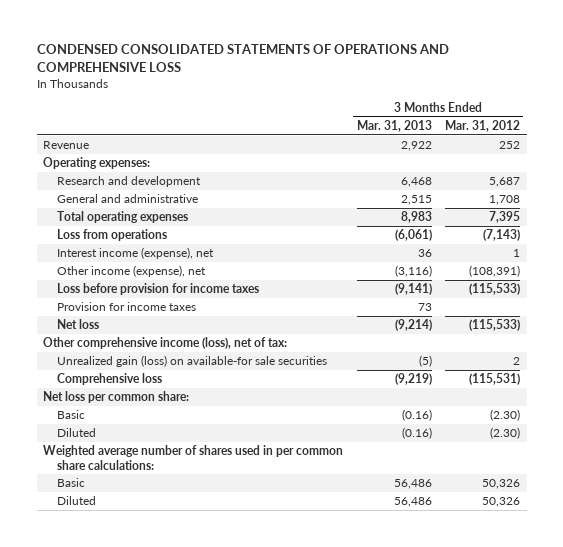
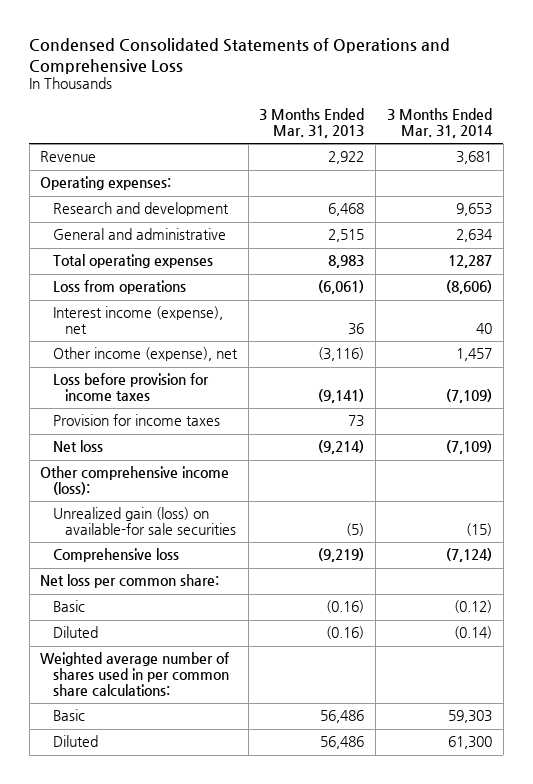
[36,44,449,73] CONDENSED CONSOLIDATED STATEMENTS OF OPERATIONS AND COMPREHENSIVE LOSS -> [29,37,451,74] Condensed Consolidated Statements of Operations and Comprehensive Loss
[445,119,521,132] Mar. 31, 2012 -> none
none -> [387,108,494,139] 3 Months Ended Mar. 31, 2014
[43,336,288,349] Other comprehensive income (loss), net of tax: -> [40,466,230,496] Other comprehensive income (loss):

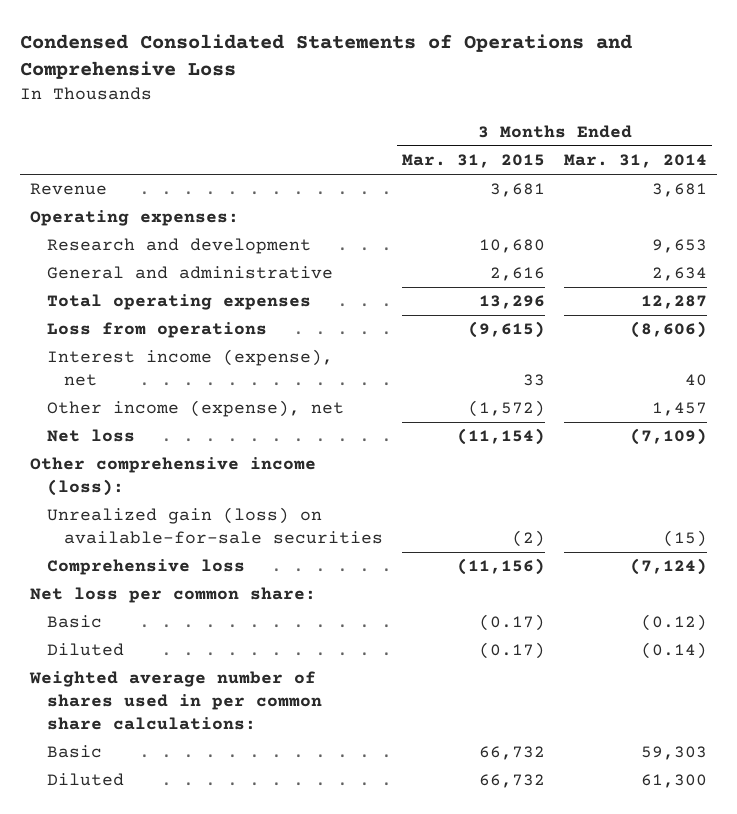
[259,108,365,139] 3 Months Ended Mar. 31, 2013 -> none
none -> [401,153,545,168] Mar. 31, 2015
[52,373,209,402] Loss before provision for income taxes -> none
[52,414,220,427] Provision for income taxes -> none
[52,507,237,536] Unrealized gain (loss) on available-for sale securities -> [46,507,383,544] Unrealized gain (loss) on available-for-sale securities

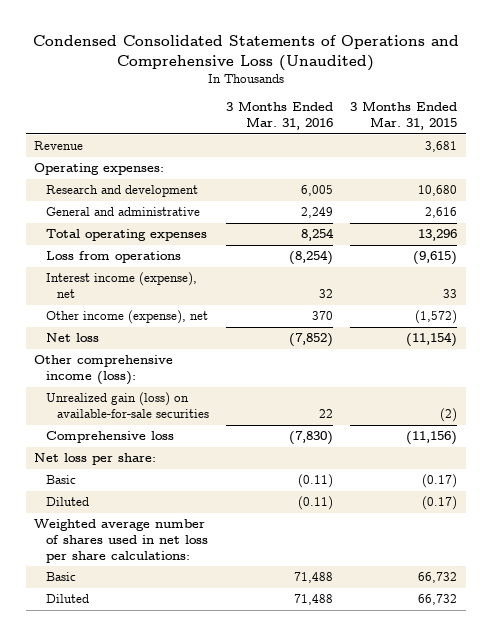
[19,33,632,80] Condensed Consolidated Statements of Operations and Comprehensive Loss -> [32,34,459,71] Condensed Consolidated Statements of Operations and Comprehensive Loss (Unaudited)
[564,153,708,168] Mar. 31, 2014 -> none
none -> [225,101,333,131] 3 Months Ended Mar. 31, 2016
[29,587,316,604] Net loss per common share: -> [34,453,157,466] Net loss per share:
[28,671,322,730] Weighted average number of shares used in per common share calculations: -> [34,519,208,563] Weighted average number of shares used in net loss per share calculations:

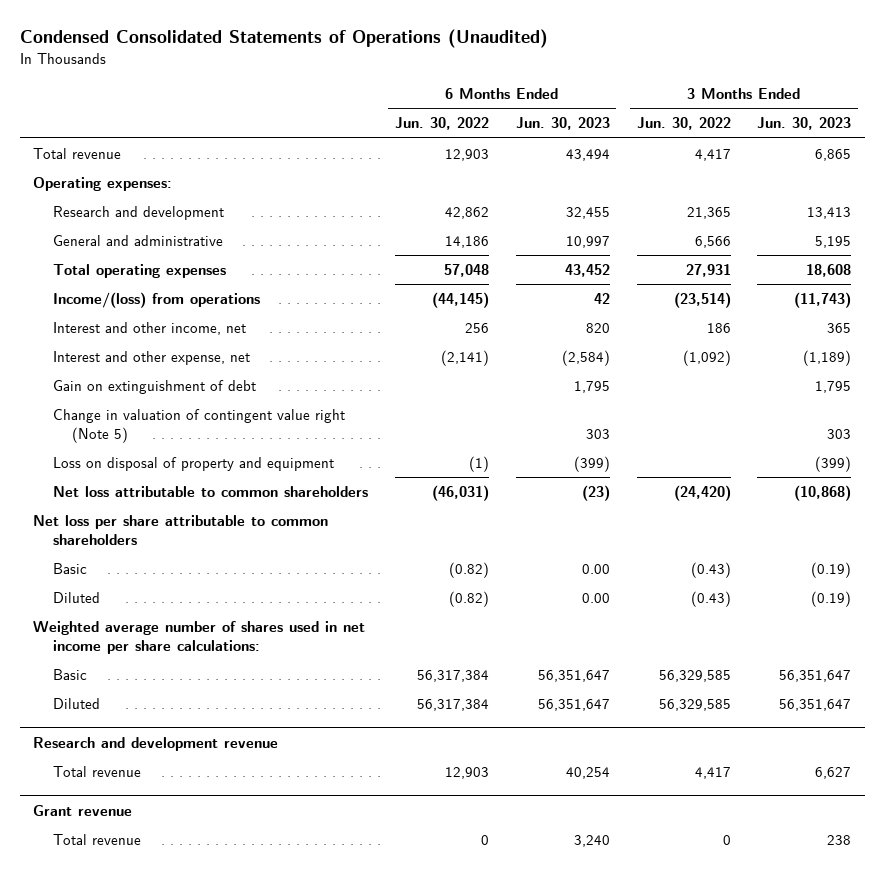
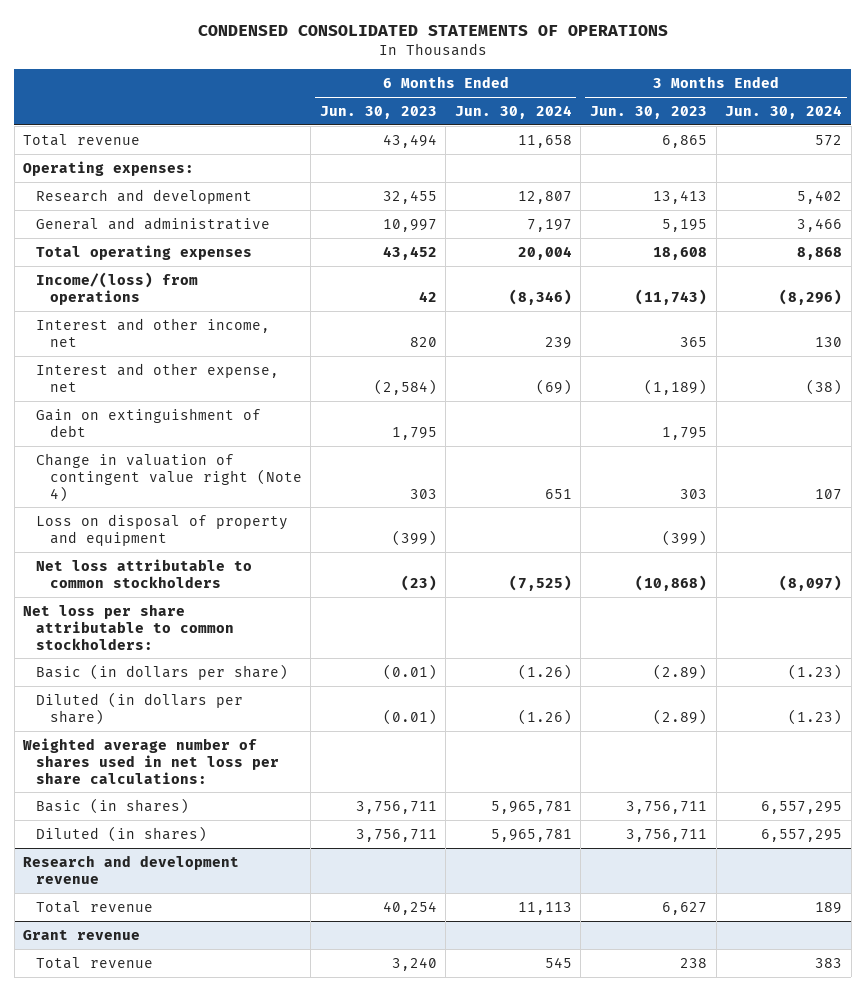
[19,29,548,49] Condensed Consolidated Statements of Operations (Unaudited) -> [197,25,668,37] CONDENSED CONSOLIDATED STATEMENTS OF OPERATIONS
[394,117,489,131] Jun. 30, 2022 -> none
[636,117,731,131] Jun. 30, 2022 -> none
none -> [454,104,572,119] Jun. 30, 2024
none -> [725,104,843,119] Jun. 30, 2024
[52,408,345,444] Change in valuation of contingent value right (Note 5) -> [36,452,302,502] Change in valuation of contingent value right (Note 4)
[52,485,368,497] Net loss attributable to common shareholders -> [36,558,253,588] Net loss attributable to common stockholders
[33,514,329,546] Net loss per share attributable to common shareholders -> [23,603,235,650] Net loss per share attributable to common stockholders:
[52,562,87,574] Basic -> [36,663,289,680] Basic (in dollars per share)
[581,563,610,574] 0.00 -> [382,663,437,680] (0.01)
[811,561,852,578] (0.19) -> [653,663,708,680] (2.89)
[52,591,100,603] Diluted -> [36,691,244,725] Diluted (in dollars per share)
[581,592,610,603] 0.00 -> [382,708,437,725] (0.01)
[811,590,852,607] (0.19) -> [653,708,708,725] (2.89)
[33,620,366,655] Weighted average number of shares used in net income per share calculations: -> [22,737,280,784] Weighted average number of shares used in net loss per share calculations:
[52,668,87,680] Basic -> [36,797,190,814] Basic (in shares)
[537,669,610,682] 56,351,647 -> [355,800,437,814] 3,756,711
[779,669,852,682] 56,351,647 -> [626,800,708,814] 3,756,711
[52,697,100,709] Diluted -> [36,825,208,842] Diluted (in shares)
[537,698,610,711] 56,351,647 -> [355,828,437,842] 3,756,711
[779,698,852,711] 56,351,647 -> [626,828,708,842] 3,756,711

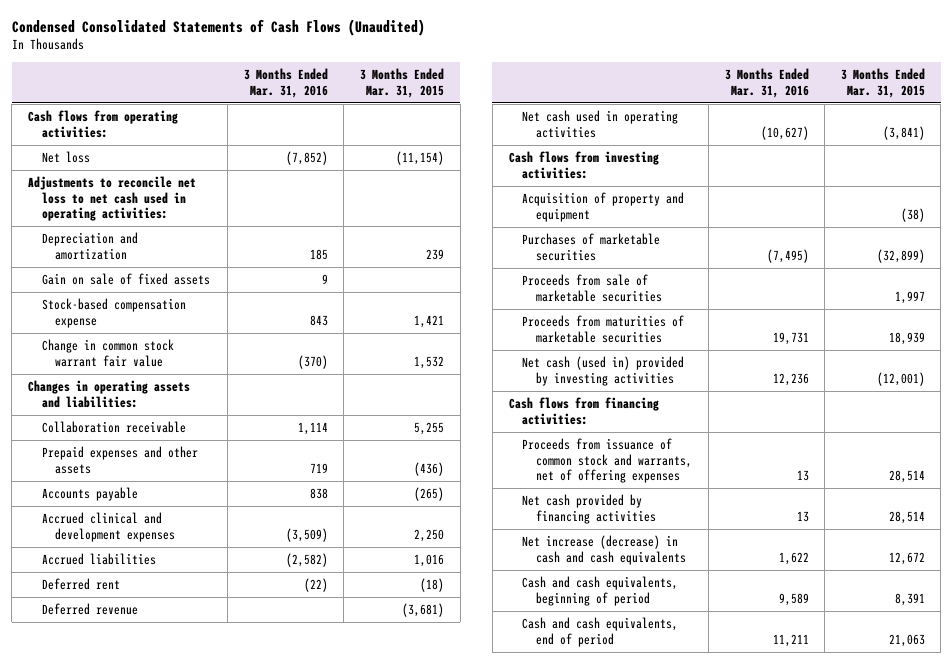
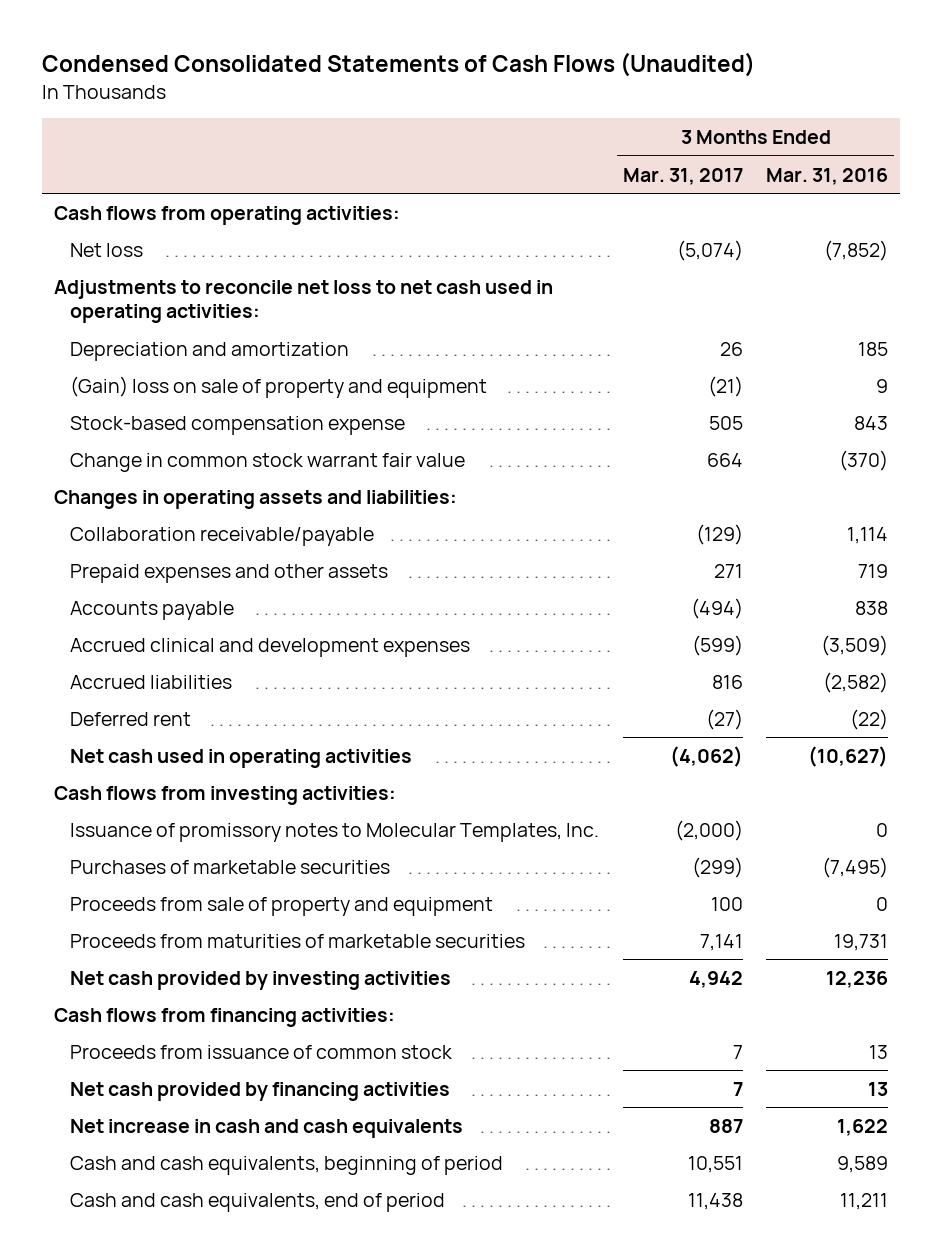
[359,67,444,98] 3 Months Ended Mar. 31, 2015 -> none
none -> [622,167,743,185] Mar. 31, 2017
[41,273,210,286] Gain on sale of fixed assets -> [69,375,487,398] (Gain) loss on sale of property and equipment
[41,421,186,434] Collaboration receivable -> [69,526,374,546] Collaboration receivable/payable
[41,603,138,616] Deferred revenue -> none
[522,192,685,222] Acquisition of property and equipment -> none
none -> [69,822,599,842] Issuance of promissory notes to Molecular Templates, Inc.
[522,274,663,302] Proceeds from sale of marketable securities -> none
none -> [69,896,493,916] Proceeds from sale of property and equipment
[522,356,685,386] Net cash (used in) provided by investing activities -> [69,970,451,990] Net cash provided by investing activities
[522,438,693,484] Proceeds from issuance of common stock and warrants, net of offering expenses -> [69,1044,453,1059] Proceeds from issuance of common stock
[522,535,687,565] Net increase (decrease) in cash and cash equivalents -> [69,1118,463,1138] Net increase in cash and cash equivalents

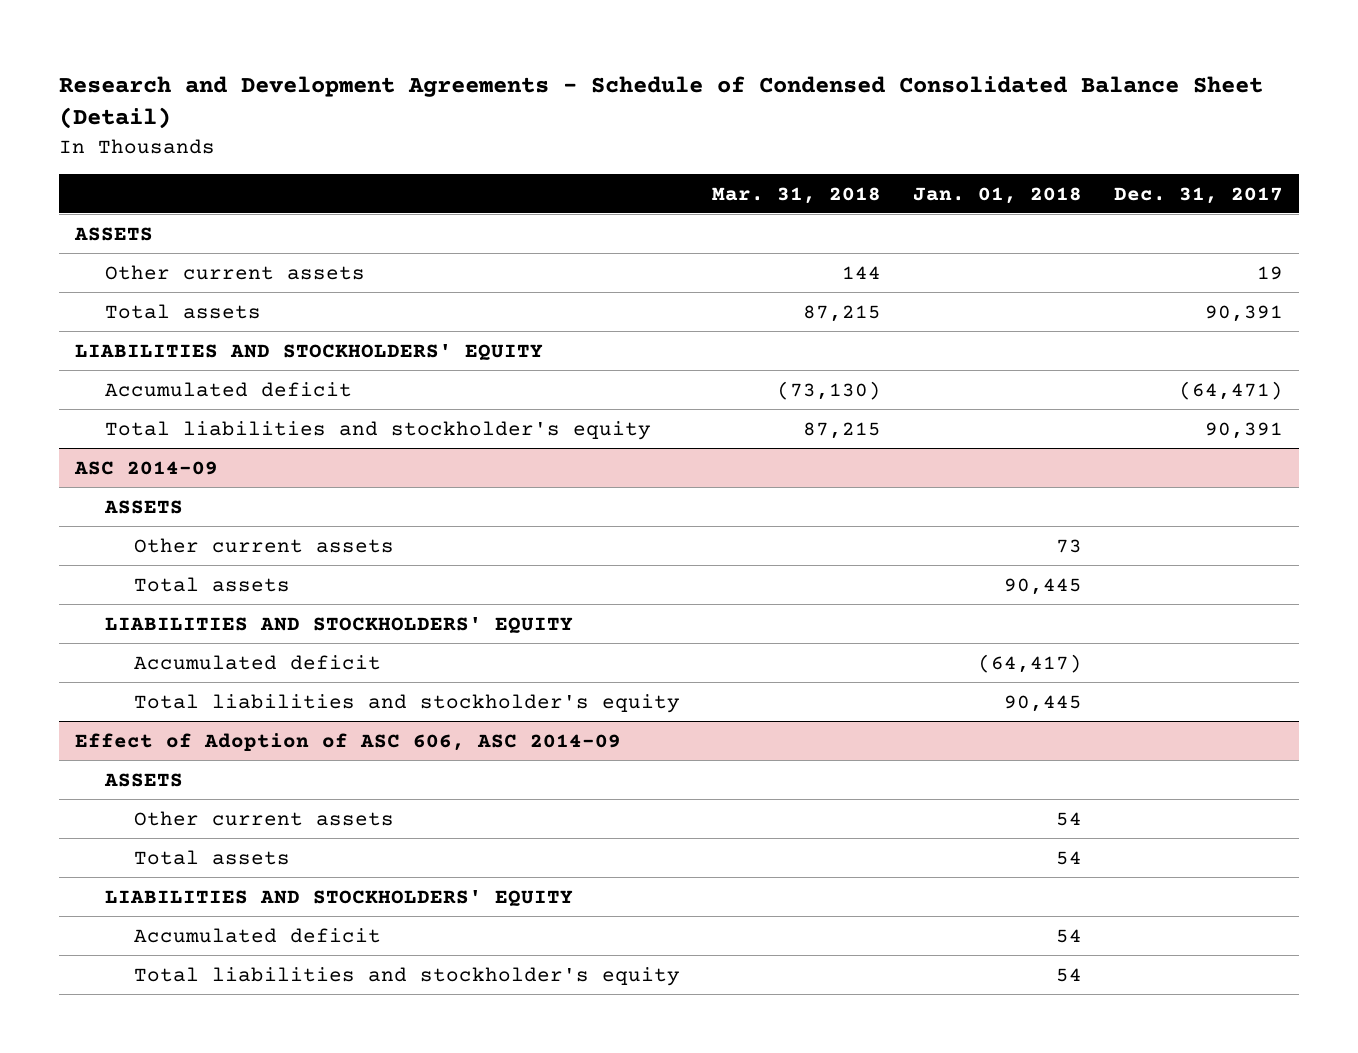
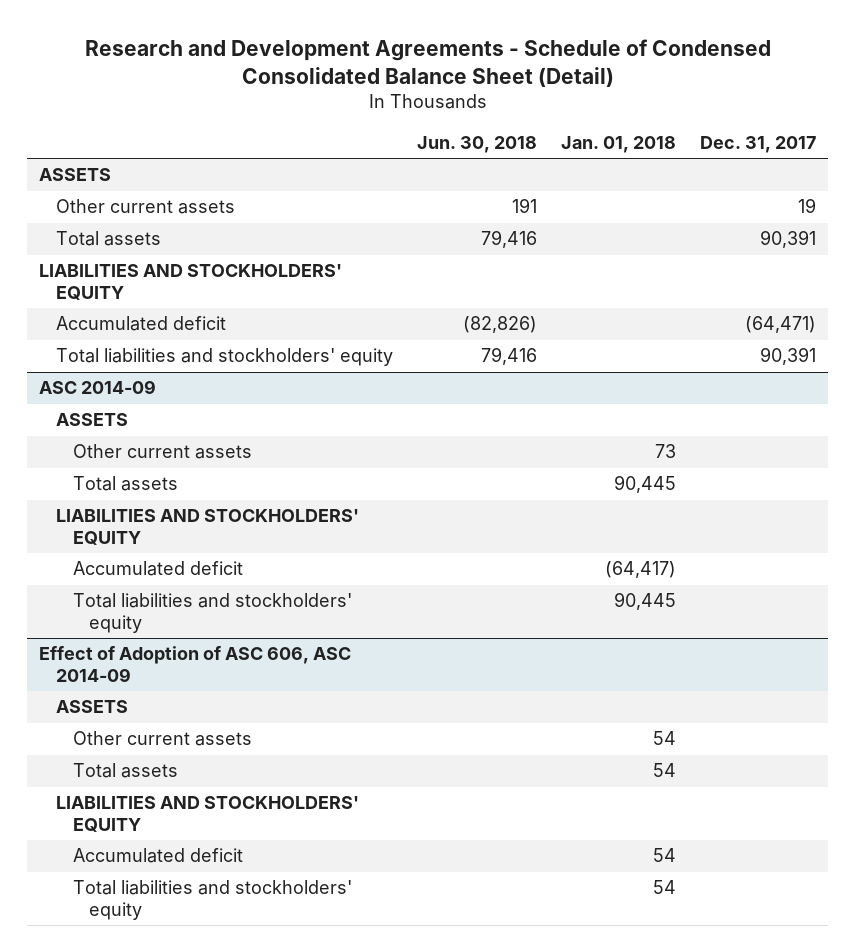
[712,186,882,204] Mar. 31, 2018 -> none
none -> [417,135,538,153] Jun. 30, 2018
[104,420,651,440] Total liabilities and stockholder's equity -> [56,348,394,367] Total liabilities and stockholders' equity
[134,693,681,713] Total liabilities and stockholder's equity -> [72,593,352,633] Total liabilities and stockholders' equity
[134,966,681,986] Total liabilities and stockholder's equity -> [72,880,352,920] Total liabilities and stockholders' equity

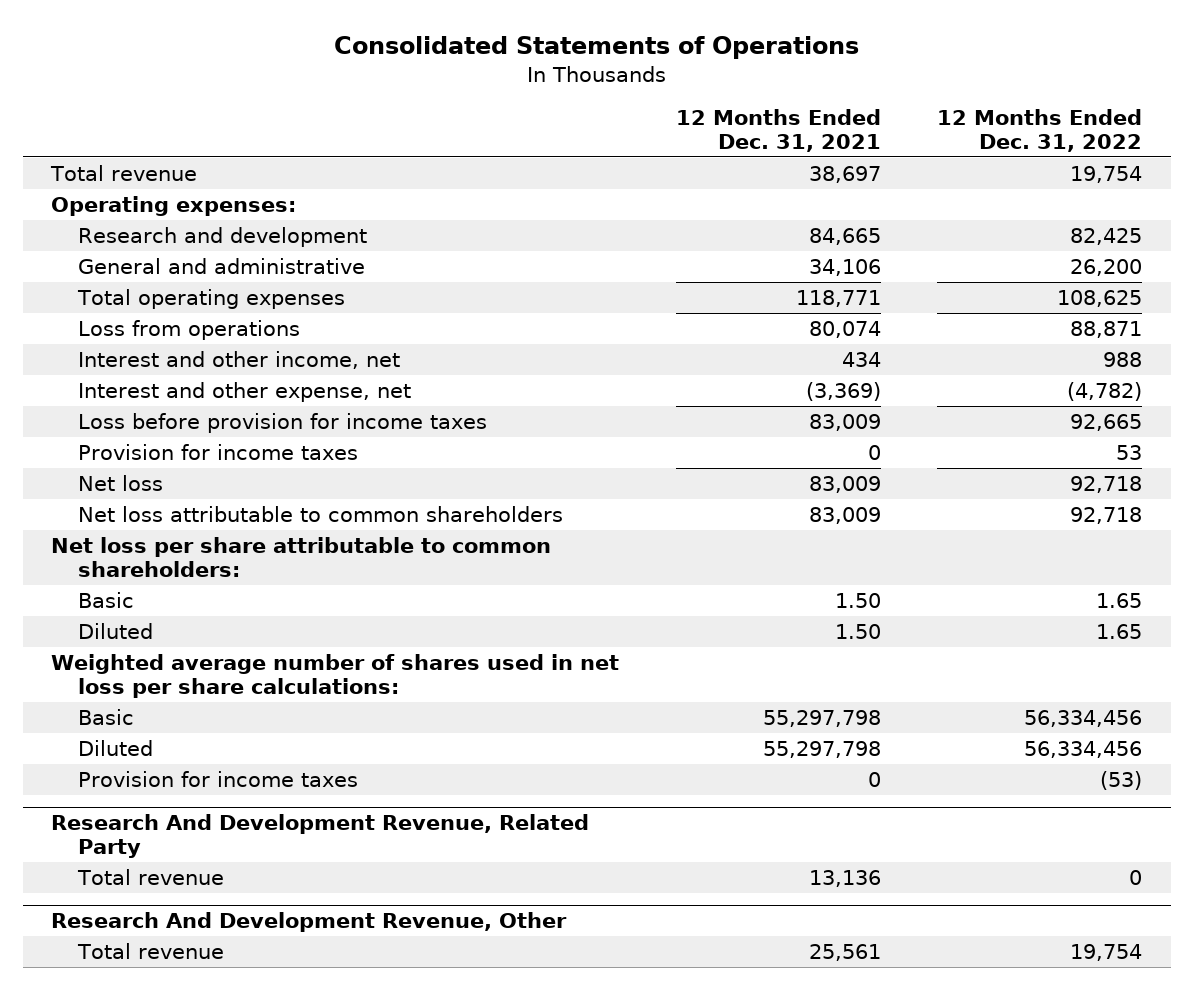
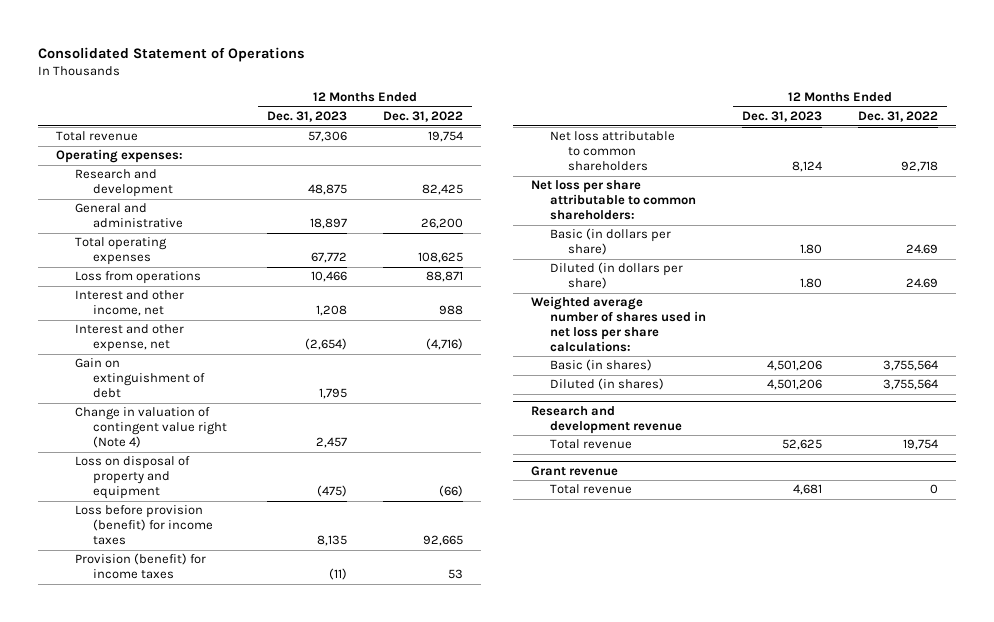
[333,36,859,60] Consolidated Statements of Operations -> [37,46,305,62] Consolidated Statement of Operations
[675,108,881,152] 12 Months Ended Dec. 31, 2021 -> none
none -> [266,111,347,123] Dec. 31, 2023
[77,474,163,491] Net loss -> none
[1067,381,1143,401] (4,782) -> [425,338,463,351] (4,716)
none -> [74,358,206,399] Gain on extinguishment of debt
none -> [74,407,228,449] Change in valuation of contingent value right (Note 4)
none -> [74,456,190,500] Loss on disposal of property and equipment
[77,412,487,433] Loss before provision for income taxes -> [74,505,214,546] Loss before provision (benefit) for income taxes
[77,443,358,460] Provision for income taxes -> [74,553,206,580] Provision (benefit) for income taxes
[77,591,134,608] Basic -> [549,228,671,256] Basic (in dollars per share)
[1096,592,1143,608] 1.65 -> [905,244,938,255] 24.69
[77,622,153,639] Diluted -> [549,262,683,290] Diluted (in dollars per share)
[1096,623,1143,639] 1.65 -> [905,278,938,289] 24.69
[77,770,358,787] Provision for income taxes -> none
[51,813,590,858] Research And Development Revenue, Related Party -> none
[76,868,224,885] Total revenue -> none
[77,708,134,725] Basic -> [549,359,652,372] Basic (in shares)
[1024,709,1143,727] 56,334,456 -> [882,360,938,372] 3,755,564
[77,739,153,756] Diluted -> [549,378,664,391] Diluted (in shares)
[1024,740,1143,758] 56,334,456 -> [882,379,938,391] 3,755,564
[51,911,568,932] Research And Development Revenue, Other -> [530,405,682,434] Research and development revenue
none -> [530,465,618,476] Grant revenue
none -> [549,484,632,495] Total revenue

